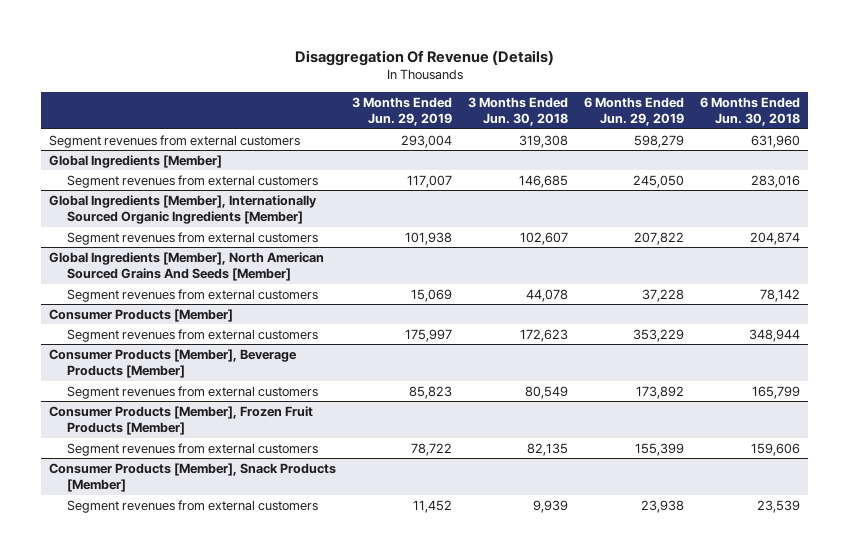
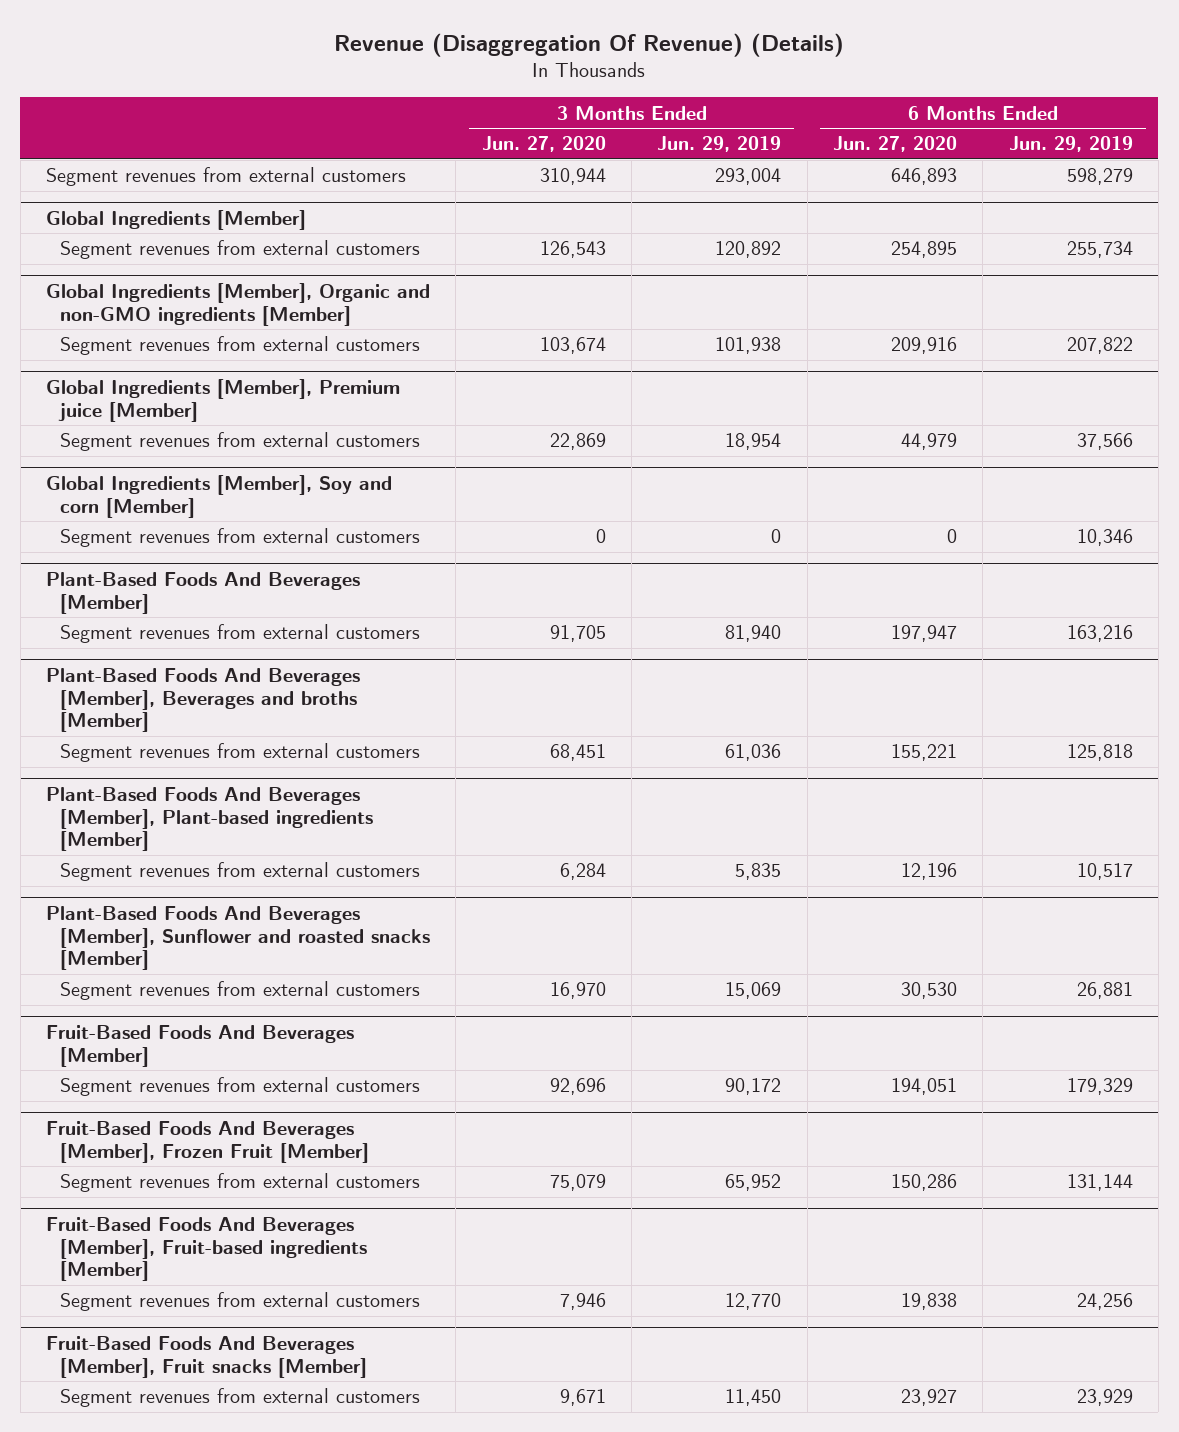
[294,49,554,66] Disaggregation Of Revenue (Details) -> [334,32,845,57] Revenue (Disaggregation Of Revenue) (Details)
[468,97,569,127] 3 Months Ended Jun. 30, 2018 -> none
[699,97,800,127] 6 Months Ended Jun. 30, 2018 -> none
none -> [481,136,606,153] Jun. 27, 2020
none -> [833,136,958,153] Jun. 27, 2020
[49,194,318,225] Global Ingredients [Member], Internationally Sourced Organic Ingredients [Member] -> none
[407,174,453,188] 117,007 -> [715,241,782,259] 120,892
[632,174,684,188] 245,050 -> [1066,241,1133,259] 255,734
none -> [45,282,430,326] Global Ingredients [Member], Organic and non-GMO ingredients [Member]
[49,251,325,282] Global Ingredients [Member], North American Sourced Grains And Seeds [Member] -> none
[49,308,234,322] Consumer Products [Member] -> none
[49,348,298,379] Consumer Products [Member], Beverage Products [Member] -> none
[49,405,314,436] Consumer Products [Member], Frozen Fruit Products [Member] -> none
[49,462,337,493] Consumer Products [Member], Snack Products [Member] -> none
none -> [45,378,400,422] Global Ingredients [Member], Premium juice [Member]
[411,288,453,302] 15,069 -> [725,433,782,451] 18,954
[641,288,684,302] 37,228 -> [1076,433,1133,451] 37,566
none -> [45,474,392,518] Global Ingredients [Member], Soy and corn [Member]
[405,328,453,342] 175,997 -> [771,529,782,544] 0
[632,328,684,342] 353,229 -> [1076,529,1133,547] 10,346
none -> [45,571,360,614] Plant-Based Foods And Beverages [Member]
[409,385,453,399] 85,823 -> [725,625,782,643] 81,940
[635,385,684,399] 173,892 -> [1066,625,1133,643] 163,216
none -> [45,667,360,733] Plant-Based Foods And Beverages [Member], Beverages and broths [Member]
[411,442,453,456] 78,722 -> [725,744,782,762] 61,036
[634,442,684,456] 155,399 -> [1066,744,1133,762] 125,818
none -> [45,786,374,852] Plant-Based Foods And Beverages [Member], Plant-based ingredients [Member]
[413,499,453,513] 11,452 -> [735,863,782,881] 5,835
[640,499,684,513] 23,938 -> [1076,863,1133,881] 10,517
none -> [45,905,431,971] Plant-Based Foods And Beverages [Member], Sunflower and roasted snacks [Member]
none -> [60,981,421,1001] Segment revenues from external customers
none -> [45,1024,354,1067] Fruit-Based Foods And Beverages [Member]
none -> [60,1077,421,1097] Segment revenues from external customers
none -> [45,1120,370,1163] Fruit-Based Foods And Beverages [Member], Frozen Fruit [Member]
none -> [60,1173,421,1193] Segment revenues from external customers
none -> [45,1216,368,1282] Fruit-Based Foods And Beverages [Member], Fruit-based ingredients [Member]
none -> [60,1292,421,1312] Segment revenues from external customers
none -> [45,1335,368,1378] Fruit-Based Foods And Beverages [Member], Fruit snacks [Member]
none -> [60,1388,421,1408] Segment revenues from external customers

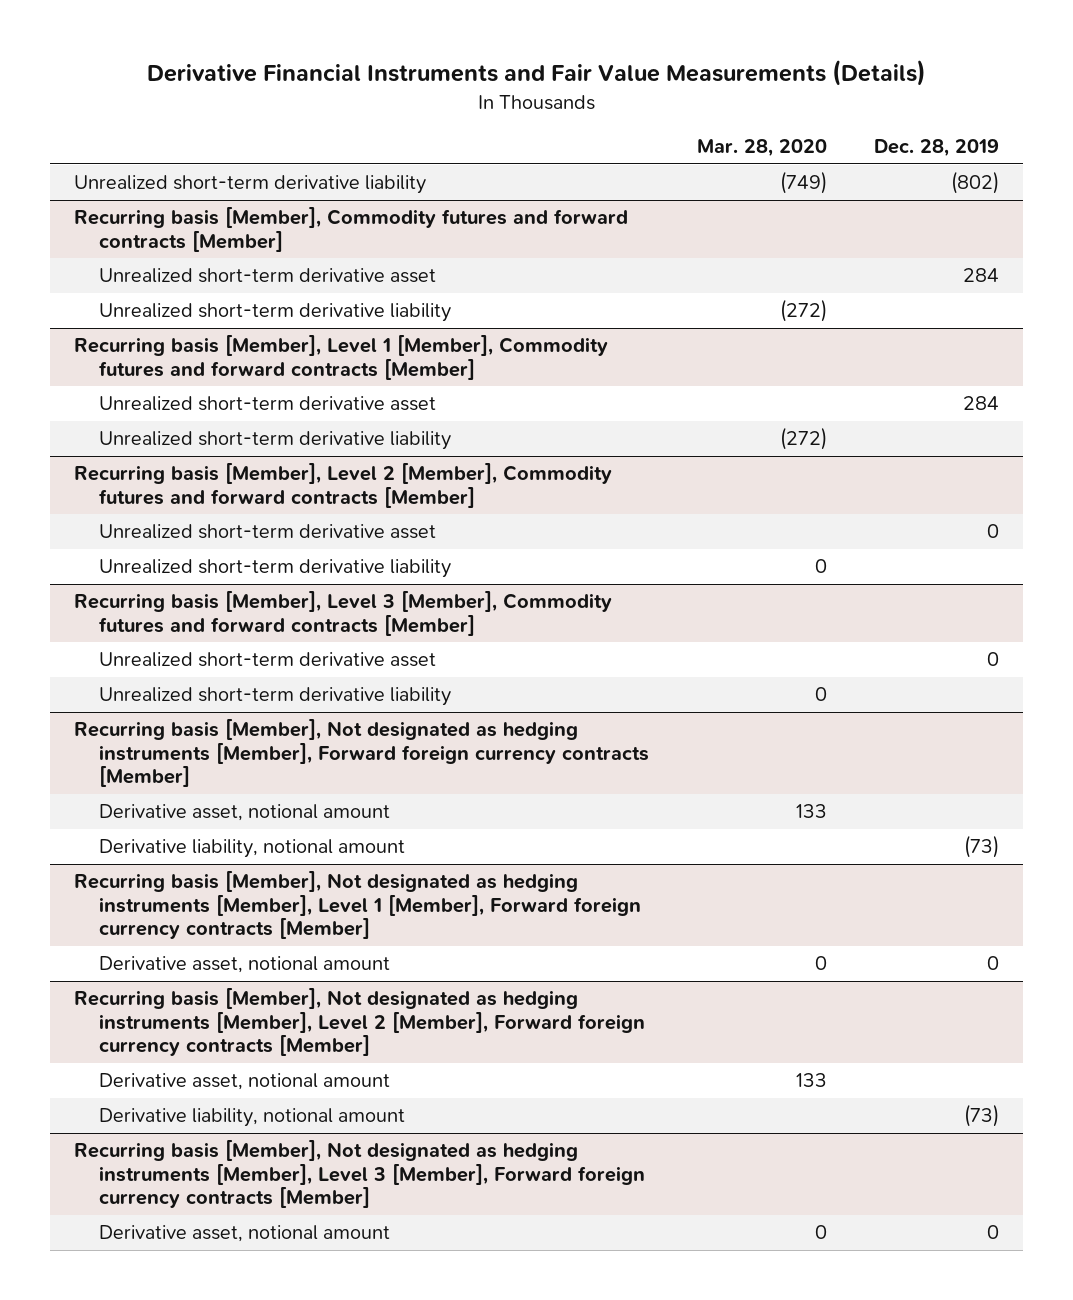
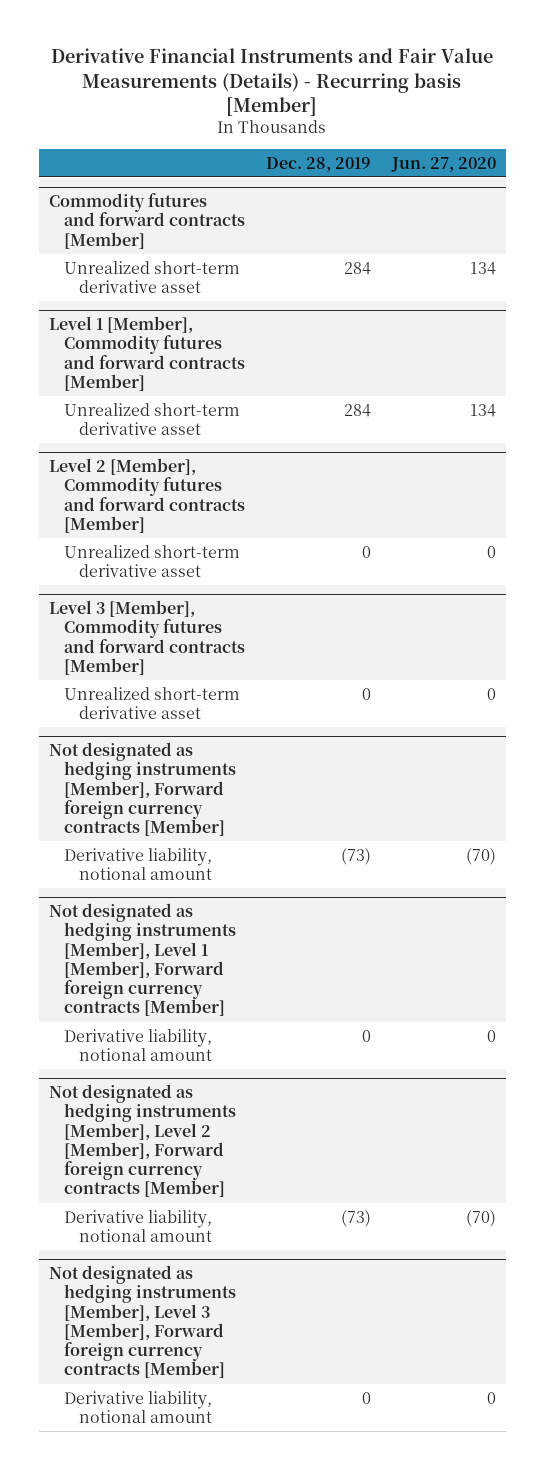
[146,60,926,87] Derivative Financial Instruments and Fair Value Measurements (Details) -> [51,48,494,117] Derivative Financial Instruments and Fair Value Measurements (Details) - Recurring basis [Member]
[696,139,827,158] Mar. 28, 2020 -> none
none -> [390,156,496,172] Jun. 27, 2020
[73,175,426,195] Unrealized short-term derivative liability -> none
[73,207,628,252] Recurring basis [Member], Commodity futures and forward contracts [Member] -> [48,193,246,249] Commodity futures and forward contracts [Member]
[99,303,452,323] Unrealized short-term derivative liability -> none
[73,335,608,380] Recurring basis [Member], Level 1 [Member], Commodity futures and forward contracts [Member] -> [48,316,246,391] Level 1 [Member], Commodity futures and forward contracts [Member]
[99,431,452,451] Unrealized short-term derivative liability -> none
[73,463,612,508] Recurring basis [Member], Level 2 [Member], Commodity futures and forward contracts [Member] -> [48,458,246,533] Level 2 [Member], Commodity futures and forward contracts [Member]
[99,559,452,579] Unrealized short-term derivative liability -> none
[73,591,612,636] Recurring basis [Member], Level 3 [Member], Commodity futures and forward contracts [Member] -> [48,600,246,675] Level 3 [Member], Commodity futures and forward contracts [Member]
[99,687,452,707] Unrealized short-term derivative liability -> none
[99,804,391,822] Derivative asset, notional amount -> none
[73,719,650,788] Recurring basis [Member], Not designated as hedging instruments [Member], Forward foreign currency contracts [Member] -> [48,742,237,837] Not designated as hedging instruments [Member], Forward foreign currency contracts [Member]
[99,1073,391,1091] Derivative asset, notional amount -> none
[73,871,642,940] Recurring basis [Member], Not designated as hedging instruments [Member], Level 1 [Member], Forward foreign currency contracts [Member] -> [48,903,237,1017] Not designated as hedging instruments [Member], Level 1 [Member], Forward foreign currency contracts [Member]
[99,956,391,974] Derivative asset, notional amount -> [64,1028,213,1061] Derivative liability, notional amount
[73,988,646,1057] Recurring basis [Member], Not designated as hedging instruments [Member], Level 2 [Member], Forward foreign currency contracts [Member] -> [48,1084,237,1198] Not designated as hedging instruments [Member], Level 2 [Member], Forward foreign currency contracts [Member]
[73,1140,646,1209] Recurring basis [Member], Not designated as hedging instruments [Member], Level 3 [Member], Forward foreign currency contracts [Member] -> [48,1265,237,1379] Not designated as hedging instruments [Member], Level 3 [Member], Forward foreign currency contracts [Member]
[99,1225,391,1243] Derivative asset, notional amount -> [64,1390,213,1423] Derivative liability, notional amount

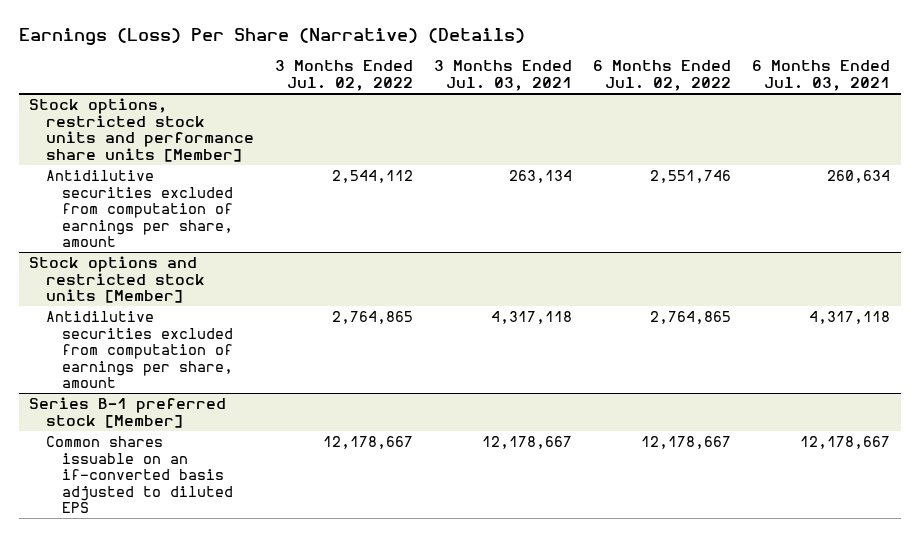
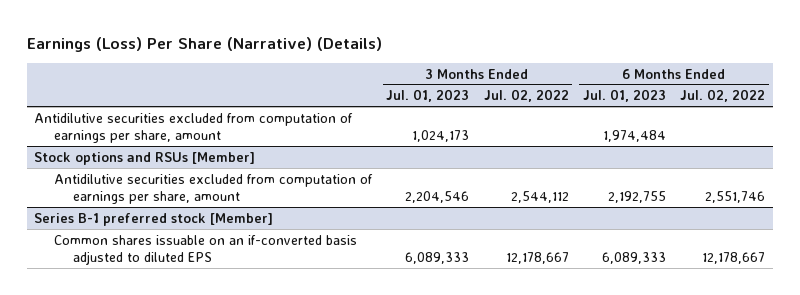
[433,60,572,91] 3 Months Ended Jul. 03, 2021 -> none
[752,60,891,91] 6 Months Ended Jul. 03, 2021 -> none
none -> [386,89,470,103] Jul. 01, 2023
none -> [583,89,667,103] Jul. 01, 2023
[29,97,254,162] Stock options, restricted stock units and performance share units [Member] -> none
none -> [34,112,354,143] Antidilutive securities excluded from computation of earnings per share, amount
none -> [34,151,256,165] Stock options and RSUs [Member]
[29,255,205,304] Stock options and restricted stock units [Member] -> none
[45,310,233,389] Antidilutive securities excluded from computation of earnings per share, amount -> none

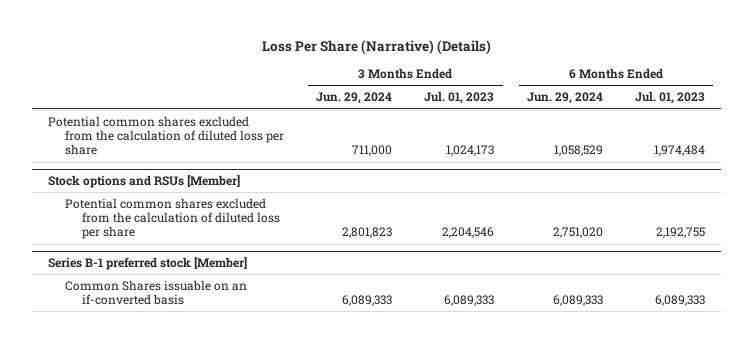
[27,37,383,53] Earnings (Loss) Per Share (Narrative) (Details) -> [261,39,491,54] Loss Per Share (Narrative) (Details)
[483,89,569,103] Jul. 02, 2022 -> none
[680,89,766,103] Jul. 02, 2022 -> none
none -> [316,92,393,105] Jun. 29, 2024
none -> [526,92,603,105] Jun. 29, 2024
[34,112,354,143] Antidilutive securities excluded from computation of earnings per share, amount -> [48,115,284,156] Potential common shares excluded from the calculation of diluted loss per share
[53,173,373,204] Antidilutive securities excluded from computation of earnings per share, amount -> [64,197,280,240] Potential common shares excluded from the calculation of diluted loss per share
[53,234,357,265] Common shares issuable on an if-converted basis adjusted to diluted EPS -> [64,279,247,306] Common Shares issuable on an if-converted basis

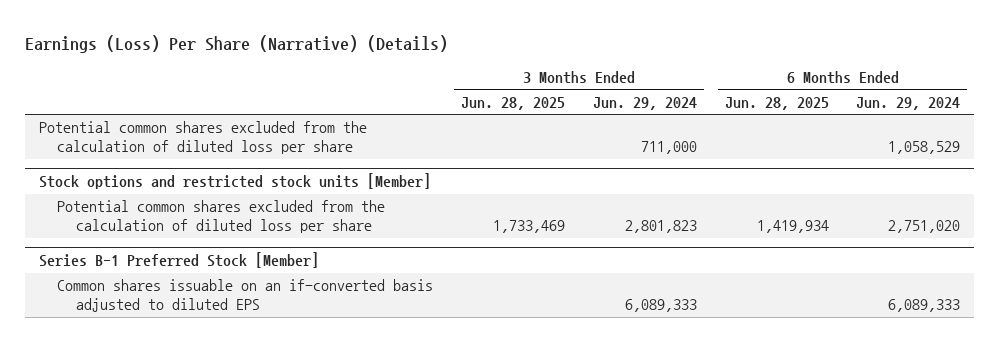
[261,39,491,54] Loss Per Share (Narrative) (Details) -> [24,34,448,53] Earnings (Loss) Per Share (Narrative) (Details)
[424,91,495,105] Jul. 01, 2023 -> none
[635,91,706,105] Jul. 01, 2023 -> none
none -> [461,96,566,110] Jun. 28, 2025
none -> [724,96,829,110] Jun. 28, 2025
[48,174,241,188] Stock options and RSUs [Member] -> [38,172,431,189] Stock options and restricted stock units [Member]
[48,256,248,270] Series B-1 preferred stock [Member] -> [38,251,319,268] Series B-1 Preferred Stock [Member]
[64,279,247,306] Common Shares issuable on an if-converted basis -> [57,279,434,313] Common shares issuable on an if-converted basis adjusted to diluted EPS

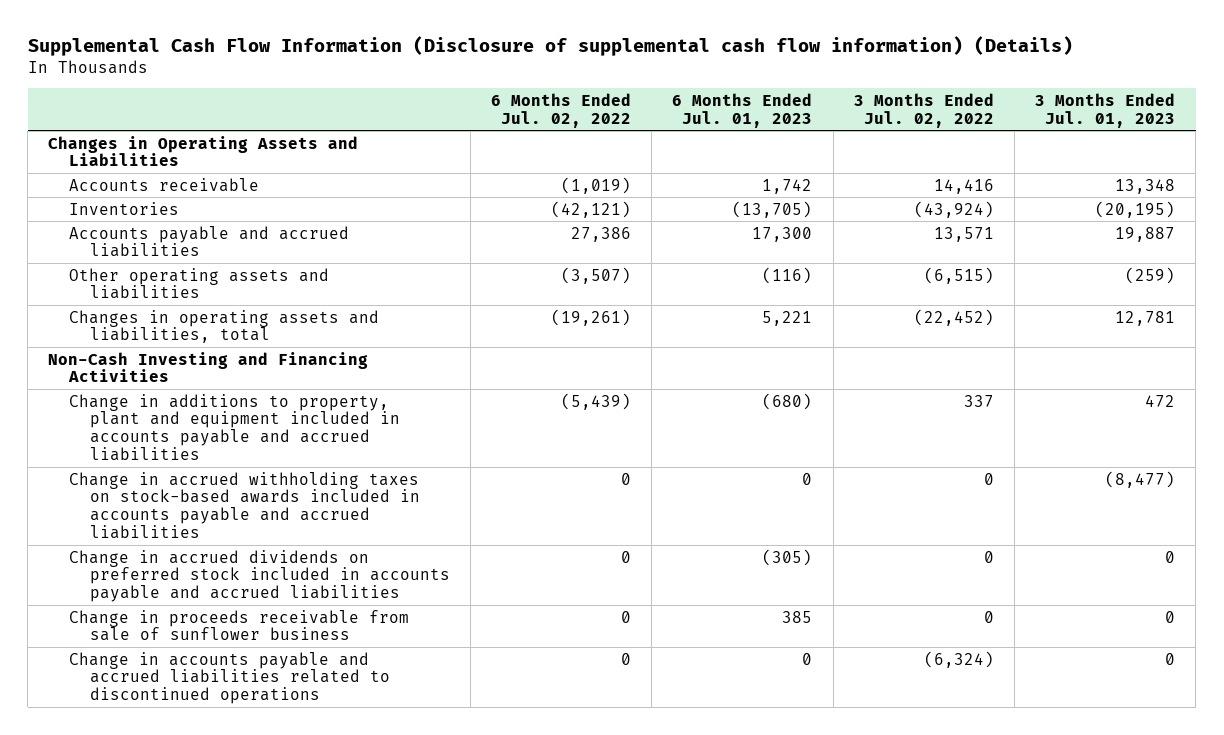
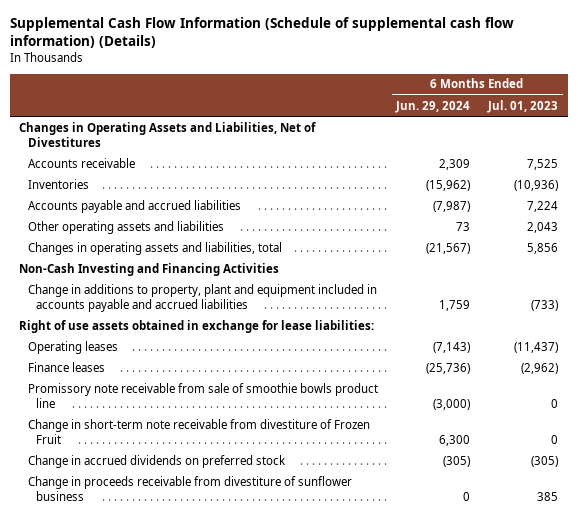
[27,35,1073,56] Supplemental Cash Flow Information (Disclosure of supplemental cash flow information) (Details) -> [10,17,515,49] Supplemental Cash Flow Information (Schedule of supplemental cash flow information) (Details)
[490,92,631,128] 6 Months Ended Jul. 02, 2022 -> none
[853,92,994,128] 3 Months Ended Jul. 02, 2022 -> none
[1035,92,1176,128] 3 Months Ended Jul. 01, 2023 -> none
none -> [395,100,471,113] Jun. 29, 2024
[48,135,359,167] Changes in Operating Assets and Liabilities -> [19,121,317,147] Changes in Operating Assets and Liabilities, Net of Divestitures
[762,178,813,194] 1,742 -> [527,158,559,170] 7,525
[732,200,813,218] (13,705) -> [514,179,559,191] (10,936)
[752,226,813,242] 17,300 -> [527,200,559,212] 7,224
[762,266,813,284] (116) -> [527,221,559,233] 2,043
[762,310,813,326] 5,221 -> [527,242,559,254] 5,856
[68,471,420,540] Change in accrued withholding taxes on stock-based awards included in accounts payable and accrued liabilities -> none
[68,651,390,705] Change in accounts payable and accrued liabilities related to discontinued operations -> none
[762,392,813,410] (680) -> [531,299,559,311] (733)
none -> [19,319,375,333] Right of use assets obtained in exchange for lease liabilities:
none -> [27,340,118,354] Operating leases
none -> [27,361,105,372] Finance leases
none -> [27,382,378,408] Promissory note receivable from sale of smoothie bowls product line
none -> [27,418,370,444] Change in short-term note receivable from divestiture of Frozen Fruit
[68,549,450,603] Change in accrued dividends on preferred stock included in accounts payable and accrued liabilities -> [27,454,286,468] Change in accrued dividends on preferred stock
[68,609,409,642] Change in proceeds receivable from sale of sunflower business -> [27,475,352,501] Change in proceeds receivable from divestiture of sunflower business

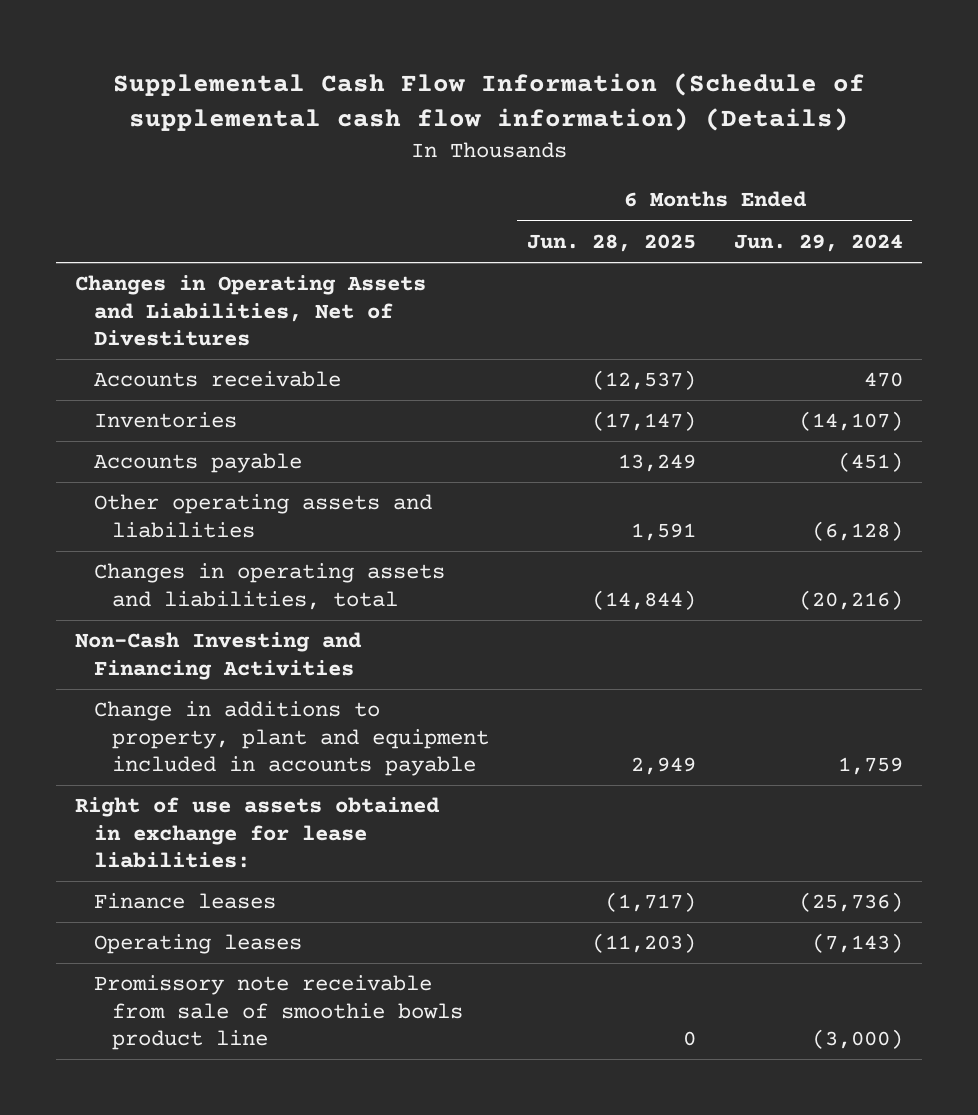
[487,99,559,113] Jul. 01, 2023 -> none
none -> [526,233,696,252] Jun. 28, 2025
[439,158,471,170] 2,309 -> [863,372,903,388] 470
[426,179,471,191] (15,962) -> [798,411,903,432] (14,107)
[27,199,241,213] Accounts payable and accrued liabilities -> [93,453,302,474] Accounts payable
[433,200,471,212] (7,987) -> [837,452,903,473] (451)
[456,221,471,231] 73 -> [811,520,903,541] (6,128)
[426,242,471,254] (21,567) -> [798,589,903,610] (20,216)
[27,283,377,312] Change in additions to property, plant and equipment included in accounts payable and accrued liabilities -> [93,701,490,776] Change in additions to property, plant and equipment included in accounts payable
[27,340,118,354] Operating leases -> [93,934,302,955] Operating leases
[27,418,370,444] Change in short-term note receivable from divestiture of Frozen Fruit -> none
[27,454,286,468] Change in accrued dividends on preferred stock -> none
[27,475,352,501] Change in proceeds receivable from divestiture of sunflower business -> none

